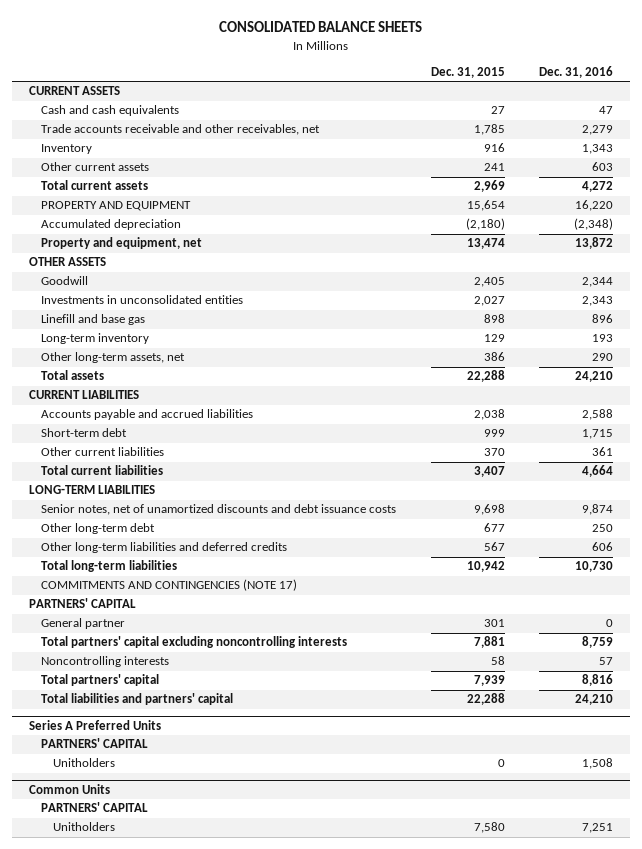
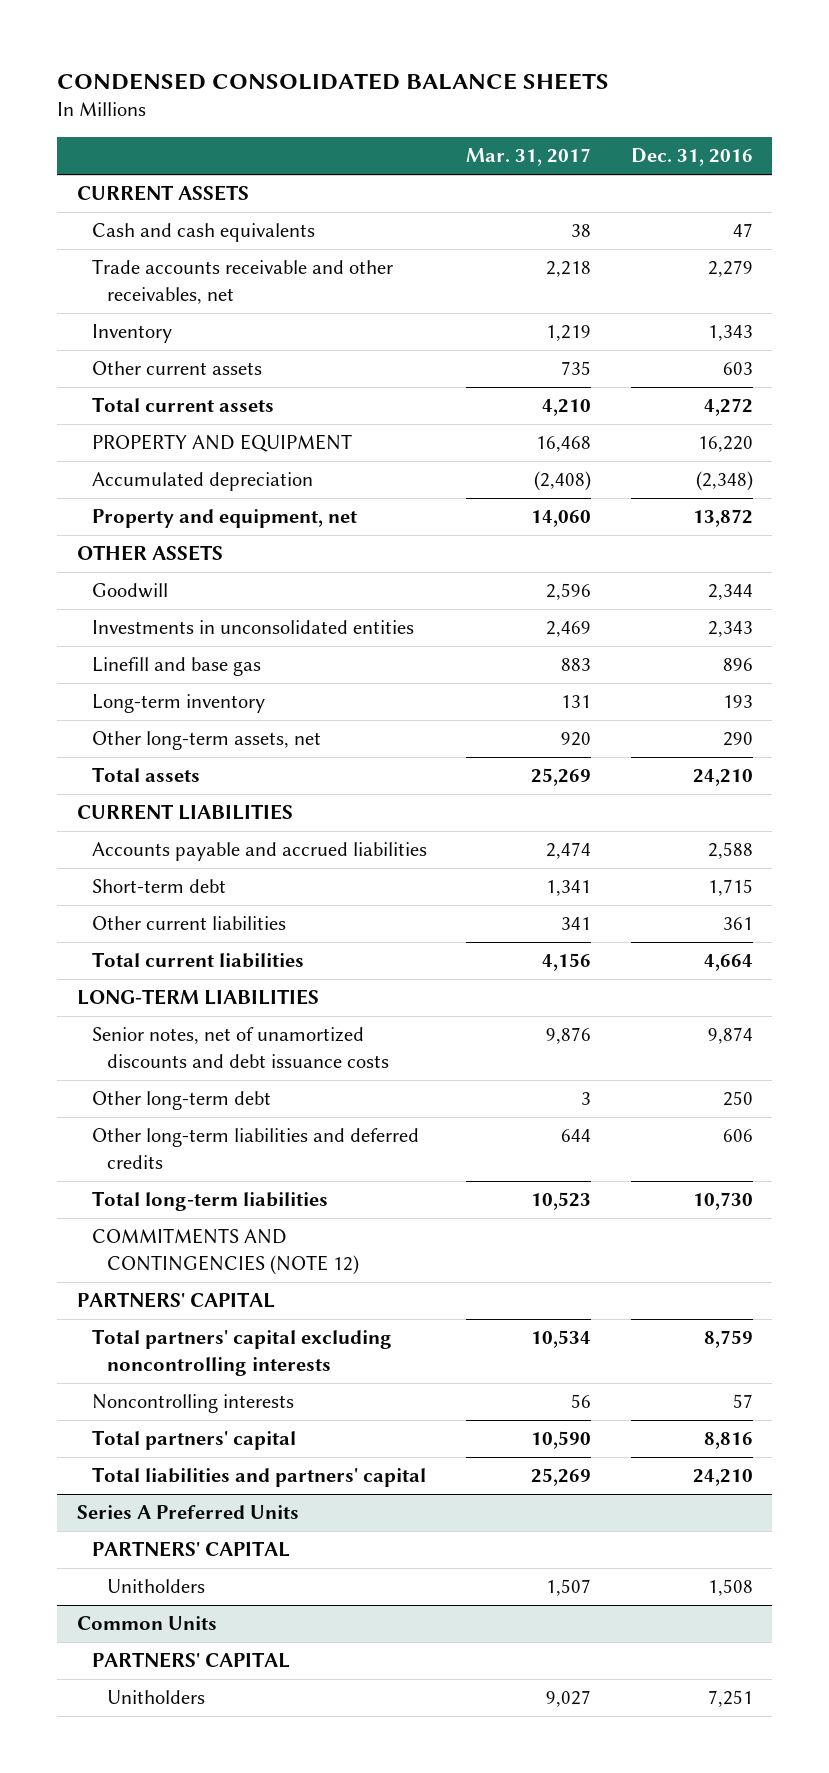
[219,21,423,33] CONSOLIDATED BALANCE SHEETS -> [56,72,609,90] CONDENSED CONSOLIDATED BALANCE SHEETS
[430,67,505,79] Dec. 31, 2015 -> none
none -> [466,148,592,167] Mar. 31, 2017
[41,579,298,592] COMMITMENTS AND CONTINGENCIES (NOTE 17) -> [91,1228,360,1275] COMMITMENTS AND CONTINGENCIES (NOTE 12)
[41,618,126,630] General partner -> none

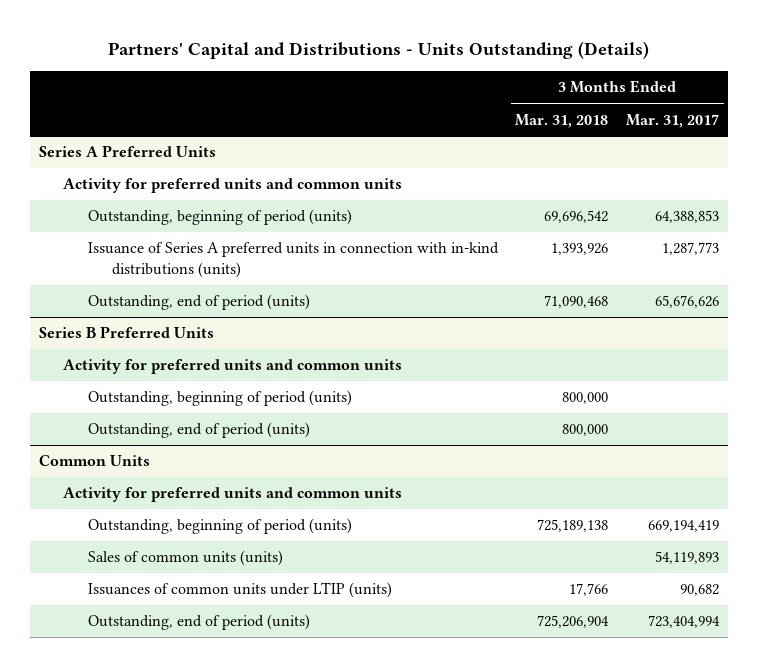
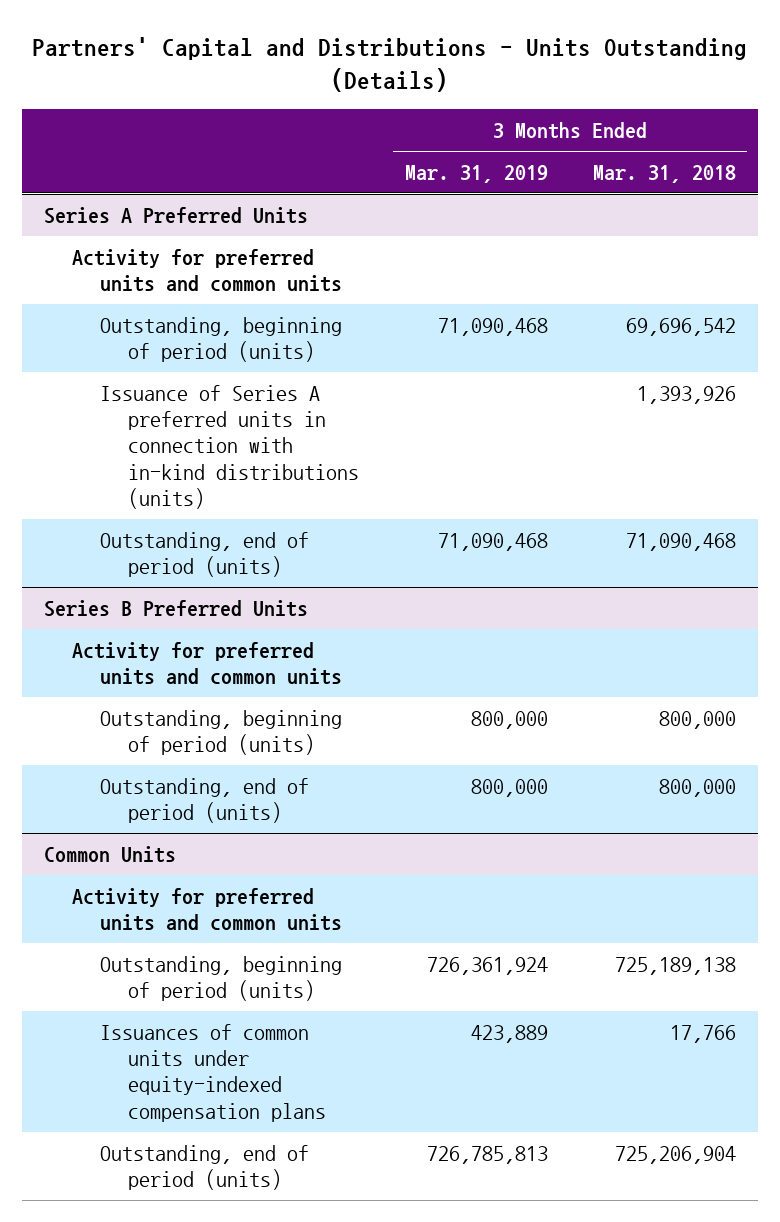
[626,113,720,128] Mar. 31, 2017 -> none
none -> [404,164,548,183] Mar. 31, 2019
[87,550,283,567] Sales of common units (units) -> none
[87,582,392,599] Issuances of common units under LTIP (units) -> [100,1023,327,1122] Issuances of common units under equity-indexed compensation plans

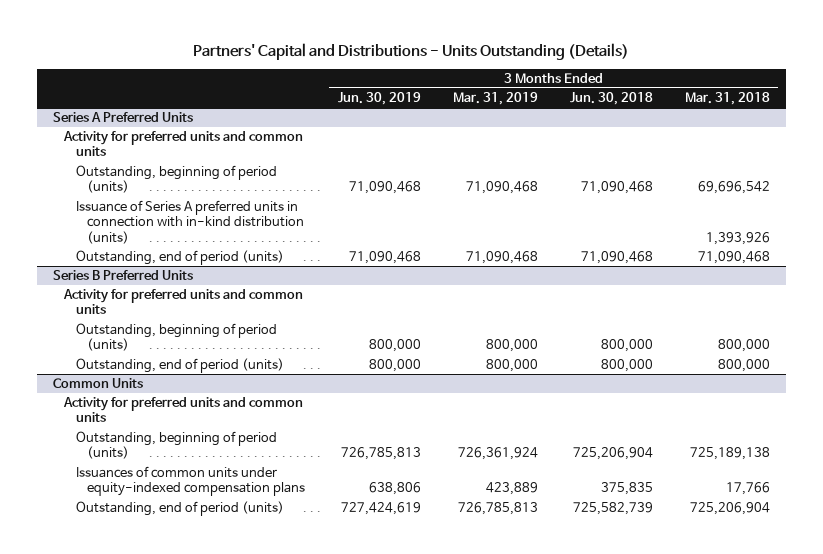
none -> [337,92,421,106] Jun. 30, 2019
none -> [569,92,653,106] Jun. 30, 2018
[100,384,360,509] Issuance of Series A preferred units in connection with in-kind distributions (units) -> [75,200,305,244] Issuance of Series A preferred units in connection with in-kind distribution (units)

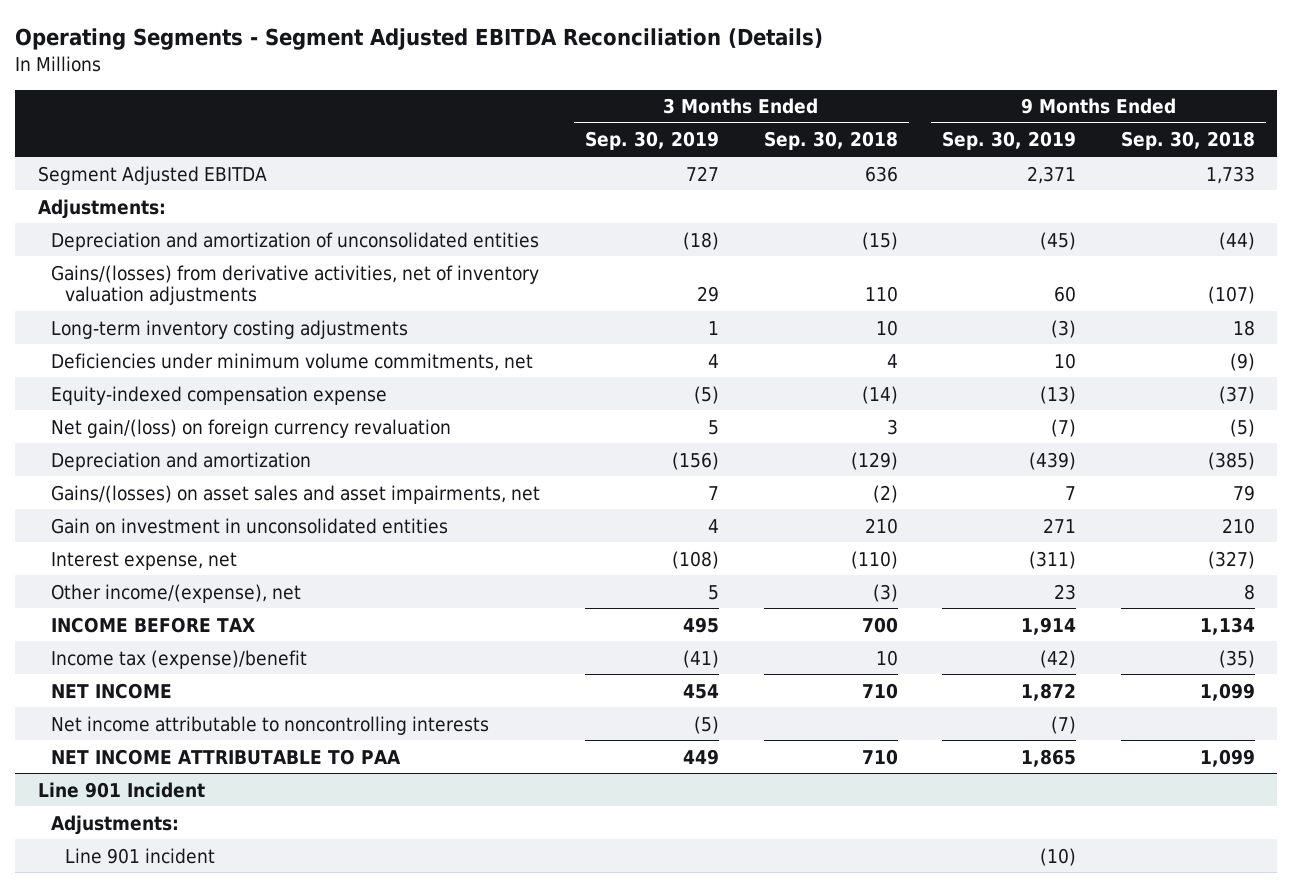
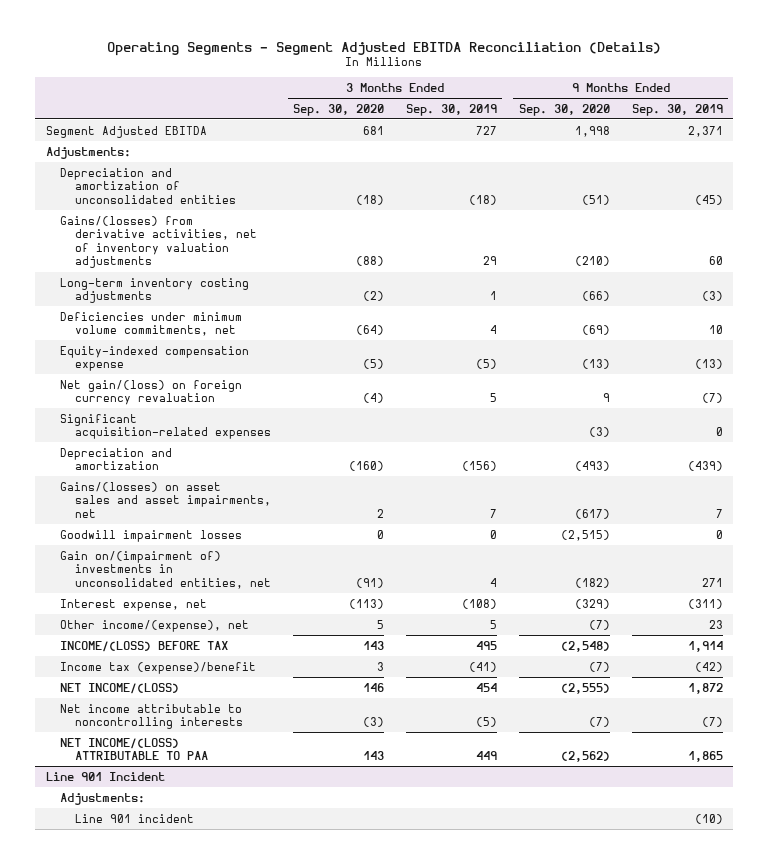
[763,131,898,151] Sep. 30, 2018 -> none
[1120,131,1255,151] Sep. 30, 2018 -> none
none -> [293,103,385,116] Sep. 30, 2020
none -> [518,103,610,116] Sep. 30, 2020
none -> [60,413,272,440] Significant acquisition-related expenses
none -> [60,529,243,542] Goodwill impairment losses
[51,517,449,534] Gain on investment in unconsolidated entities -> [60,550,272,589] Gain on/(impairment of) investments in unconsolidated entities, net
[51,616,256,633] INCOME BEFORE TAX -> [60,640,229,652] INCOME/(LOSS) BEFORE TAX
[51,682,173,699] NET INCOME -> [60,682,180,694] NET INCOME/(LOSS)
[51,748,402,765] NET INCOME ATTRIBUTABLE TO PAA -> [60,737,209,761] NET INCOME/(LOSS) ATTRIBUTABLE TO PAA

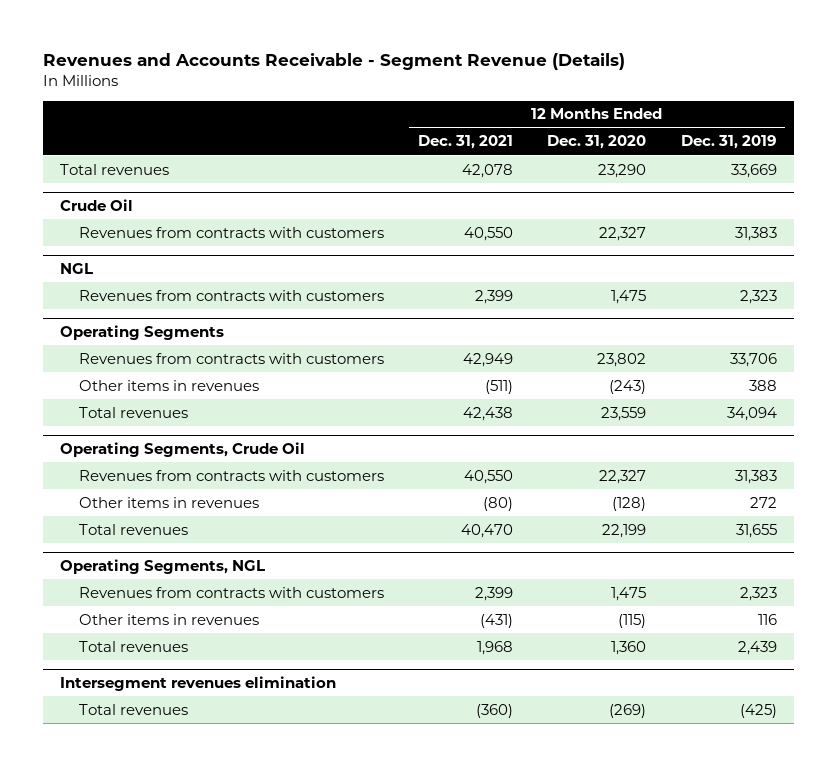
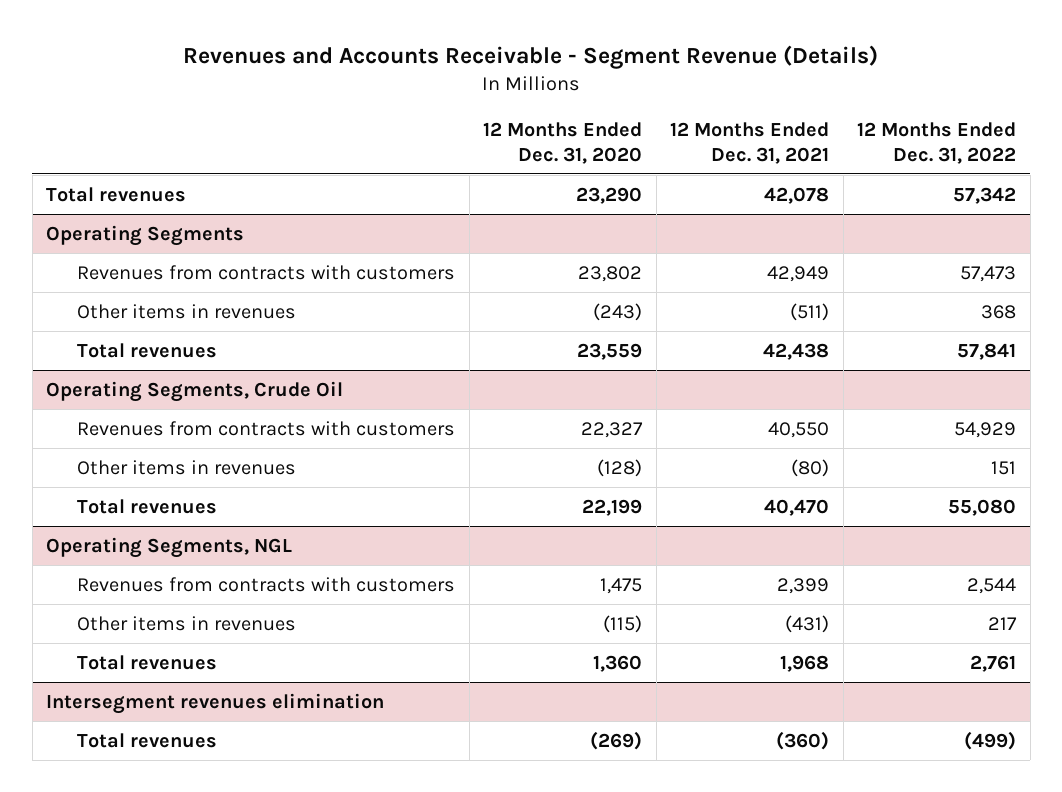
[680,135,777,150] Dec. 31, 2019 -> none
none -> [857,122,1017,164] 12 Months Ended Dec. 31, 2022
[59,199,133,212] Crude Oil -> none
[78,226,384,238] Revenues from contracts with customers -> none
[59,263,93,275] NGL -> none
[78,289,384,301] Revenues from contracts with customers -> none

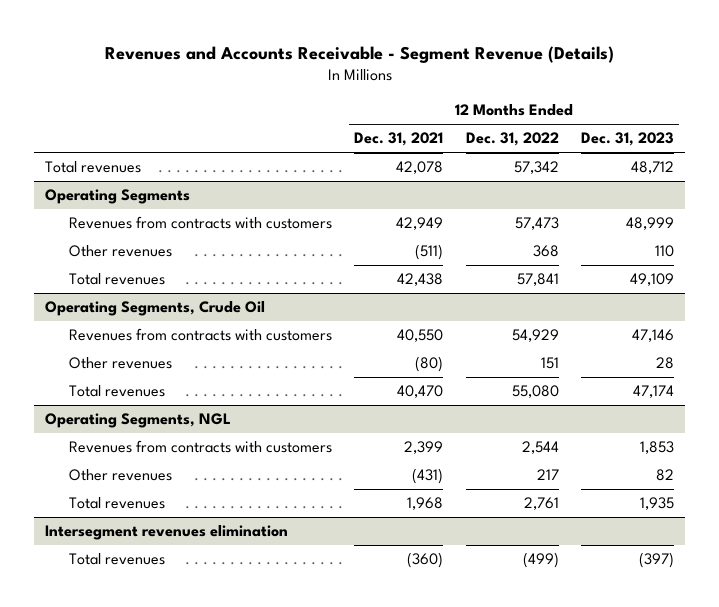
[483,122,643,164] 12 Months Ended Dec. 31, 2020 -> none
none -> [580,132,674,147] Dec. 31, 2023
[77,303,297,319] Other items in revenues -> [69,245,173,258] Other revenues
[77,459,297,475] Other items in revenues -> [69,357,173,370] Other revenues
[77,615,297,631] Other items in revenues -> [69,469,173,482] Other revenues

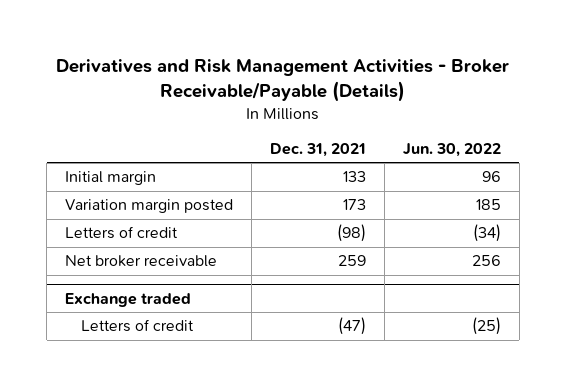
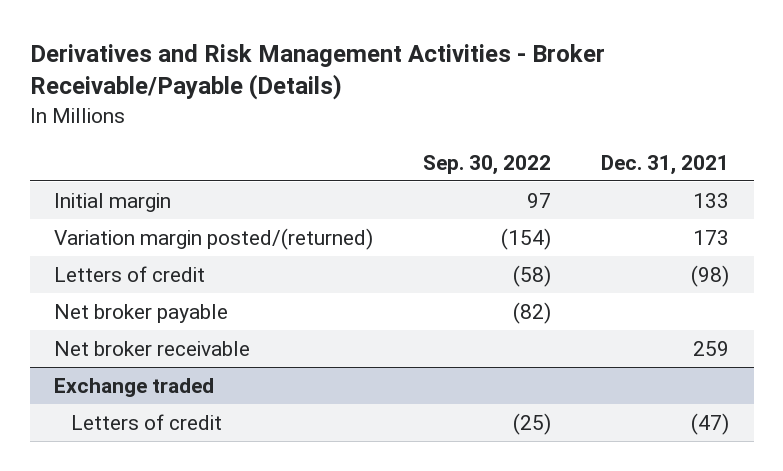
[402,143,501,158] Jun. 30, 2022 -> none
none -> [423,154,552,175] Sep. 30, 2022
[65,199,234,214] Variation margin posted -> [54,228,374,251] Variation margin posted/(returned)
none -> [54,304,229,324] Net broker payable

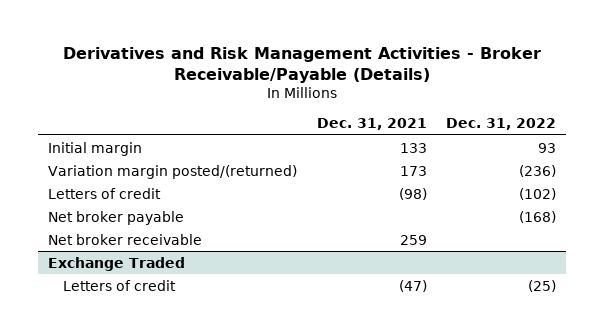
[423,154,552,175] Sep. 30, 2022 -> none
none -> [446,118,557,131] Dec. 31, 2022
[54,378,215,398] Exchange traded -> [47,256,185,271] Exchange Traded

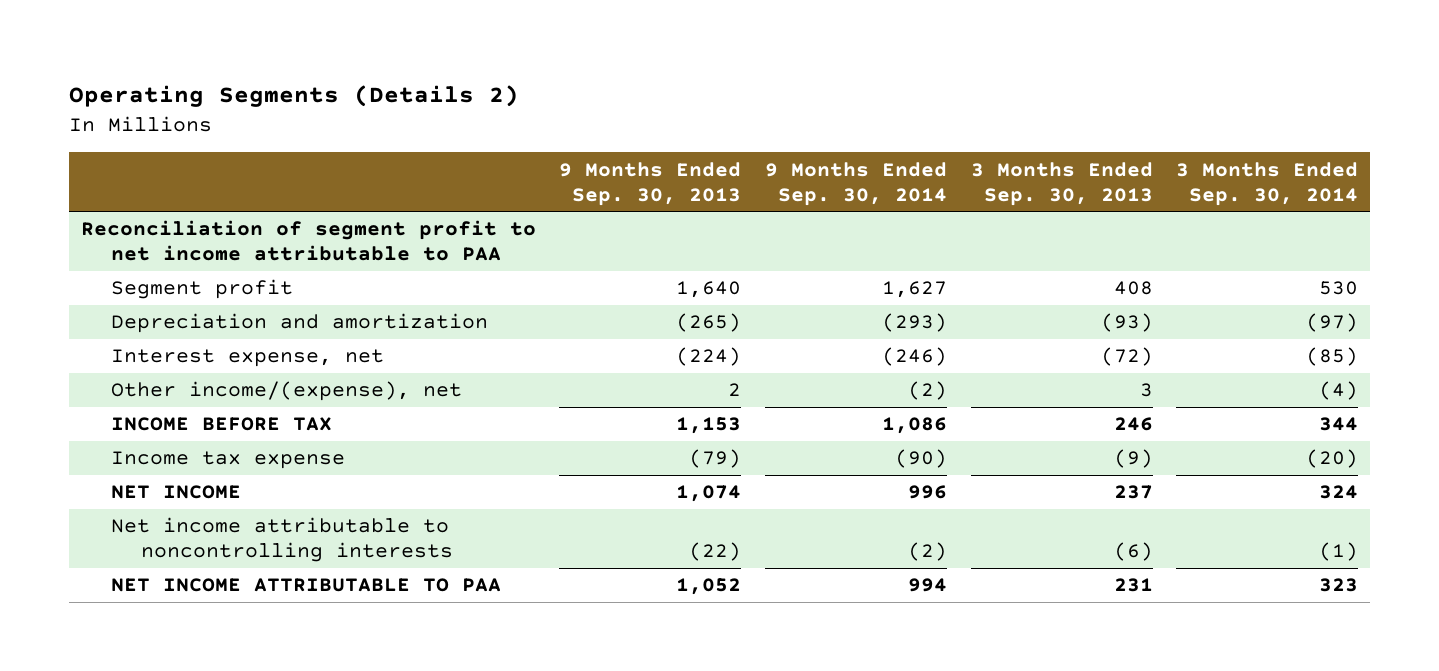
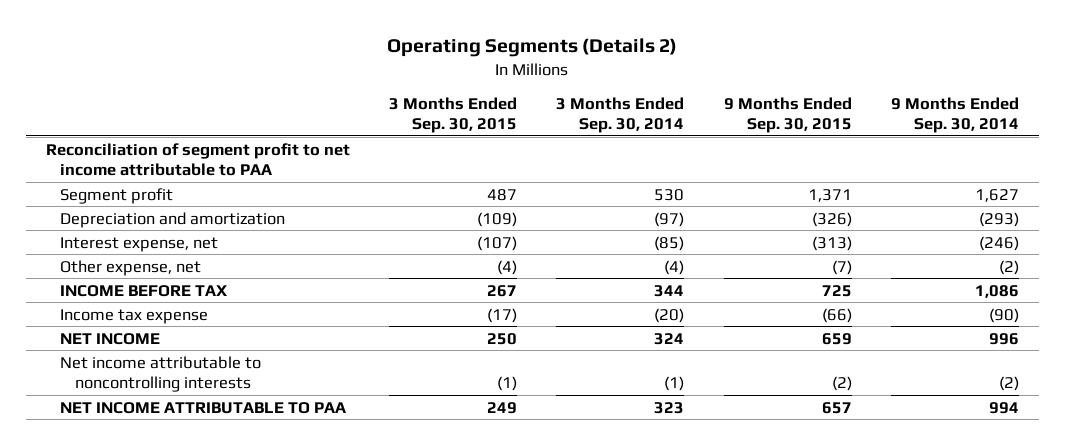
[559,161,742,206] 9 Months Ended Sep. 30, 2013 -> none
[970,161,1153,206] 3 Months Ended Sep. 30, 2013 -> none
none -> [389,96,518,134] 3 Months Ended Sep. 30, 2015
none -> [723,96,852,134] 9 Months Ended Sep. 30, 2015
[111,381,463,402] Other income/(expense), net -> [60,259,202,276] Other expense, net

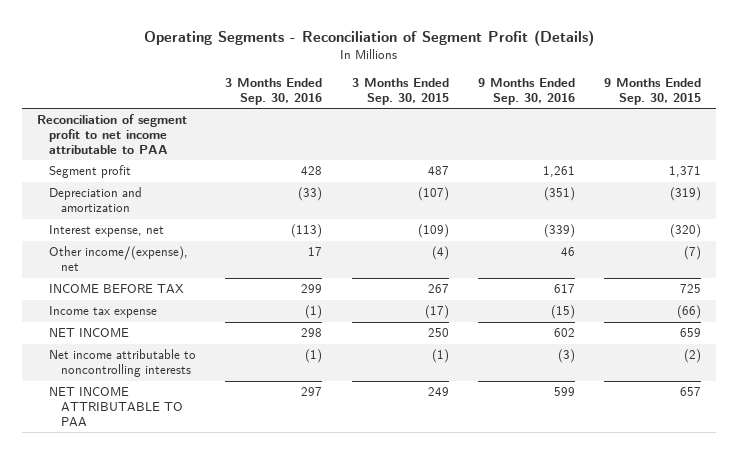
[387,37,678,57] Operating Segments (Details 2) -> [144,30,595,47] Operating Segments - Reconciliation of Segment Profit (Details)
[556,96,685,134] 3 Months Ended Sep. 30, 2014 -> none
[891,96,1020,134] 9 Months Ended Sep. 30, 2014 -> none
none -> [225,77,323,105] 3 Months Ended Sep. 30, 2016
none -> [478,77,576,105] 9 Months Ended Sep. 30, 2016
[477,211,518,227] (109) -> [417,187,449,202] (107)
[811,211,852,227] (326) -> [670,187,702,202] (319)
[477,235,518,251] (107) -> [417,224,449,239] (109)
[811,235,852,251] (313) -> [670,224,702,239] (320)
[60,259,202,276] Other expense, net -> [49,246,189,272] Other income/(expense), net

